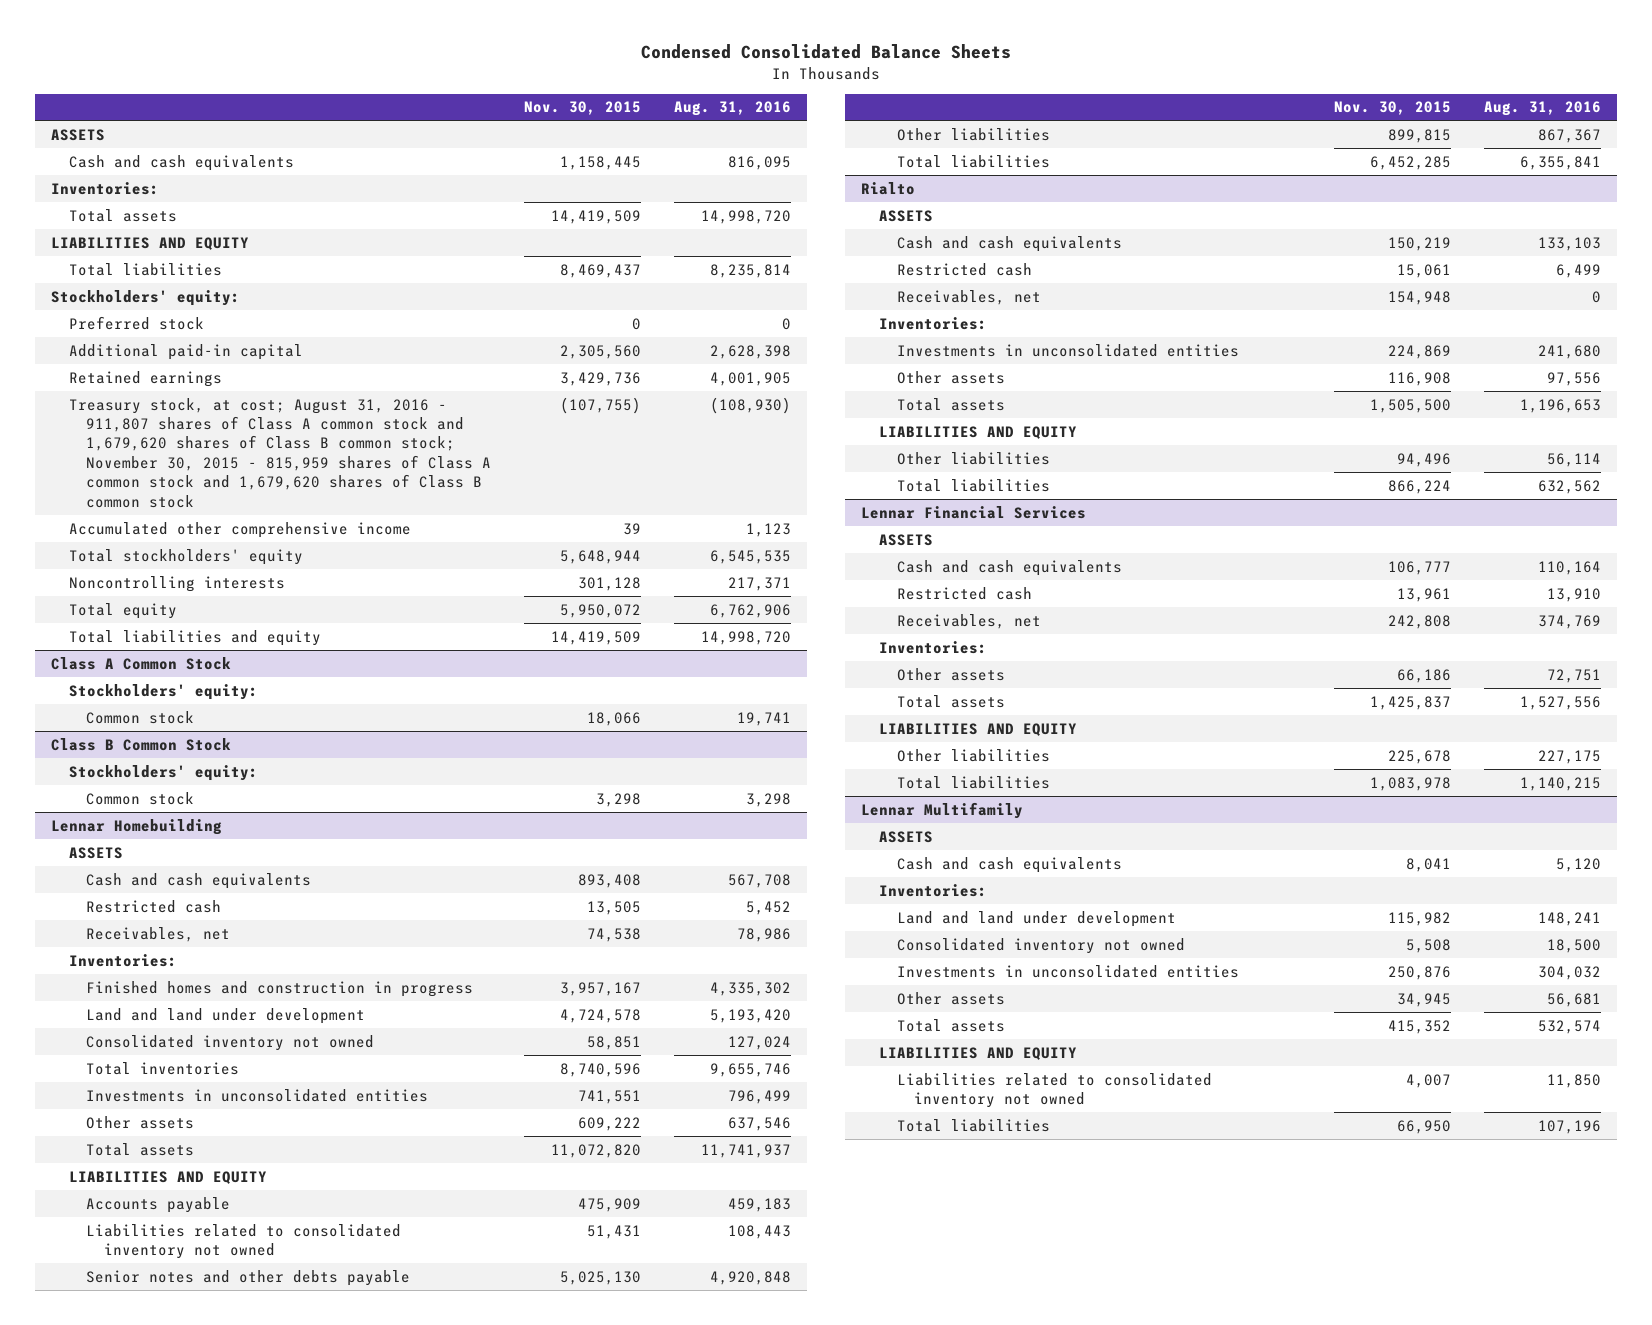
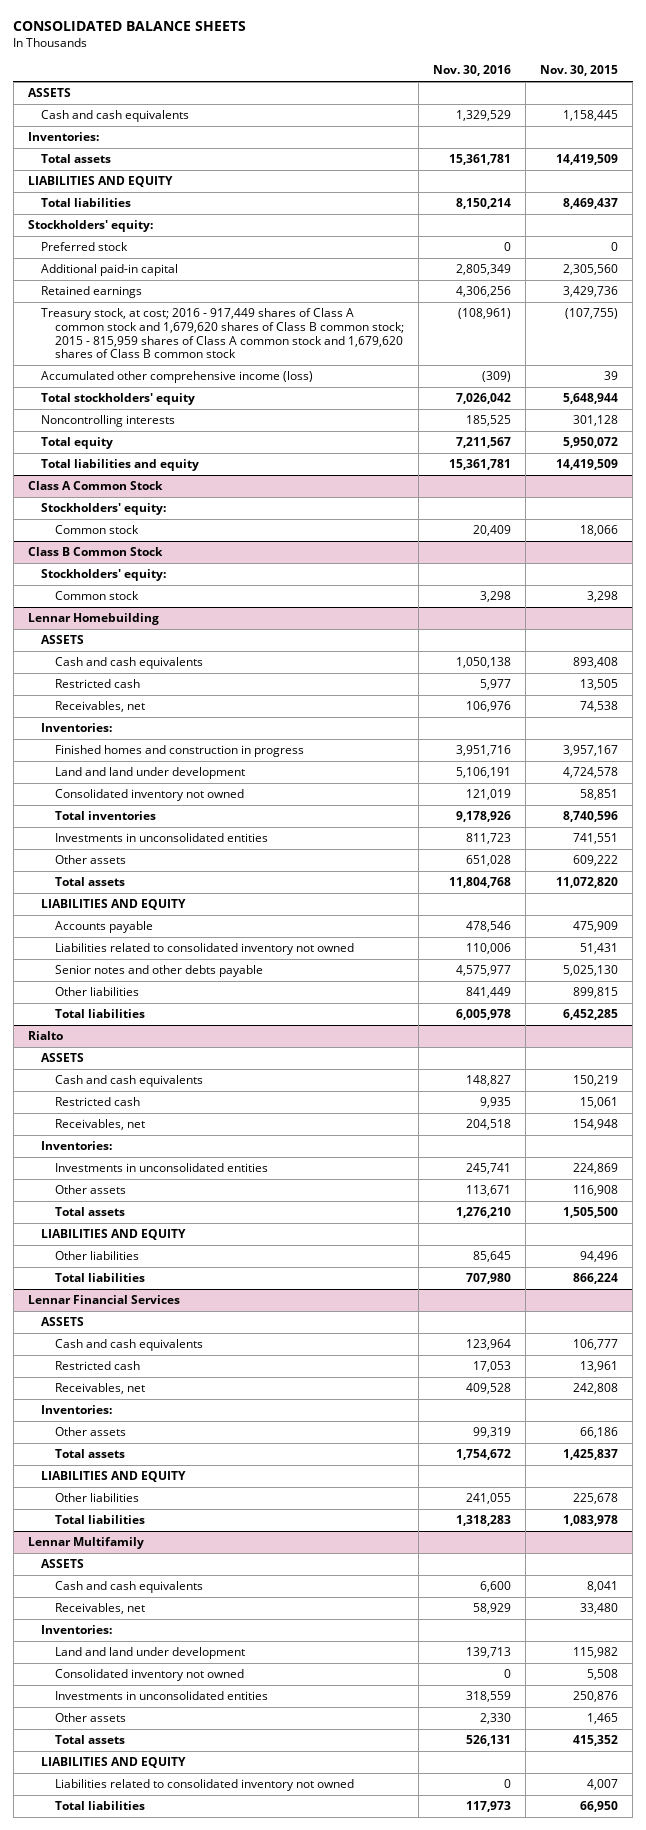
[640,44,1011,60] Condensed Consolidated Balance Sheets -> [13,21,247,32] CONSOLIDATED BALANCE SHEETS
[673,101,791,117] Aug. 31, 2016 -> none
none -> [432,65,511,77] Nov. 30, 2016
[68,397,492,508] Treasury stock, at cost; August 31, 2016 - 911,807 shares of Class A common stock and 1,679,620 shares of Class B common stock; November 30, 2015 - 815,959 shares of Class A common stock and 1,679,620 shares of Class B common stock -> [41,308,404,359] Treasury stock, at cost; 2016 - 917,449 shares of Class A common stock and 1,679,620 shares of Class B common stock; 2015 - 815,959 shares of Class A common stock and 1,679,620 shares of Class B common stock
[68,521,411,538] Accumulated other comprehensive income -> [41,371,314,384] Accumulated other comprehensive income (loss)
none -> [54,1603,145,1615] Receivables, net
[1397,992,1452,1007] 34,945 -> [587,1713,619,1725] 1,465

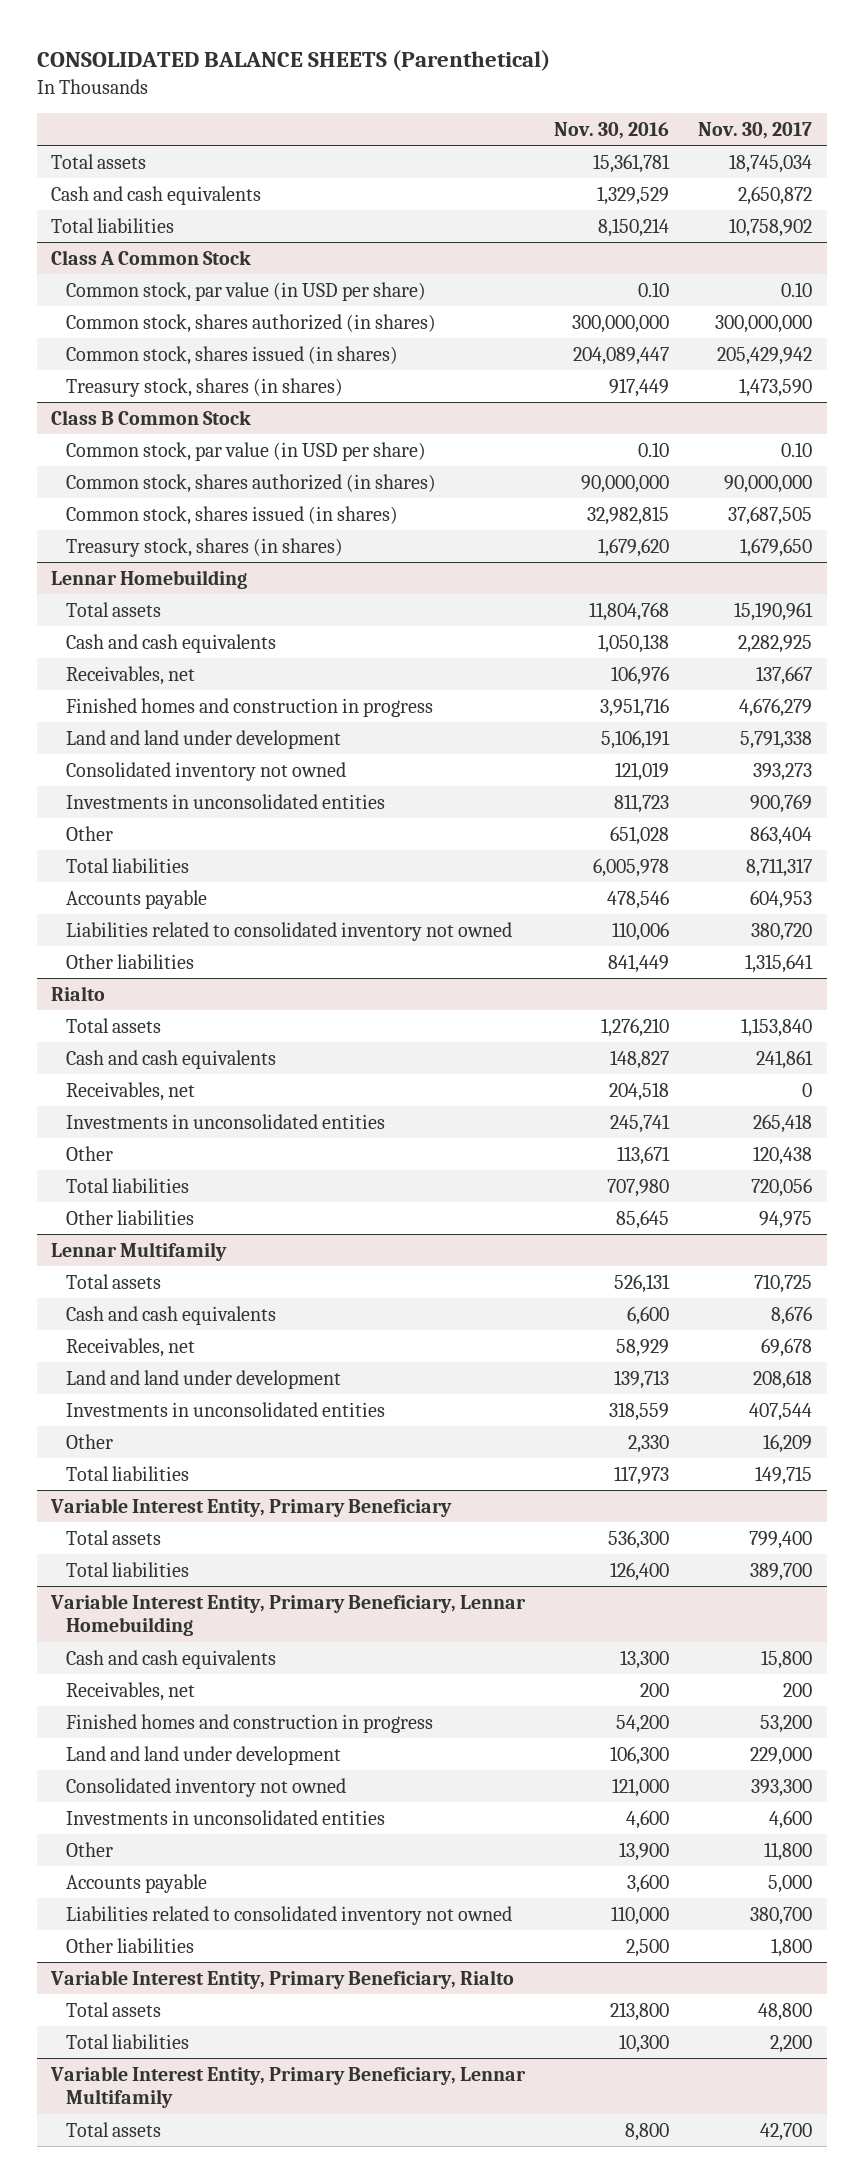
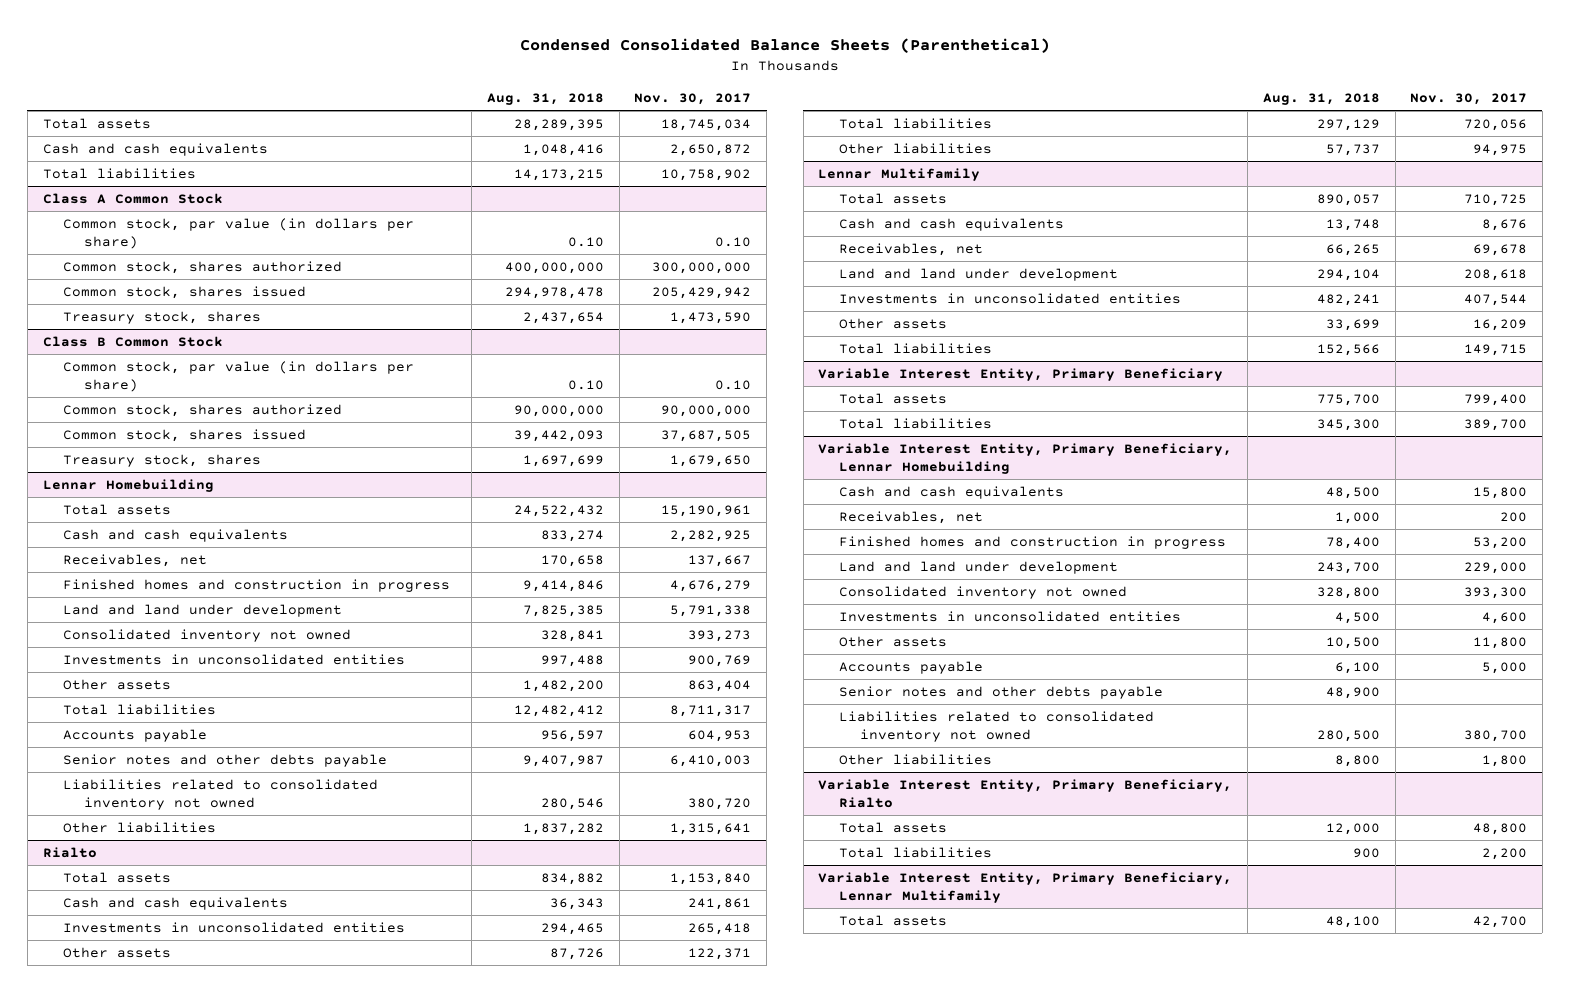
[36,50,550,72] CONSOLIDATED BALANCE SHEETS (Parenthetical) -> [519,38,1050,54] Condensed Consolidated Balance Sheets (Parenthetical)
[554,122,670,140] Nov. 30, 2016 -> none
none -> [486,92,604,105] Aug. 31, 2018
[66,281,427,301] Common stock, par value (in USD per share) -> [63,217,415,249] Common stock, par value (in dollars per share)
[66,313,437,333] Common stock, shares authorized (in shares) -> [63,260,343,274] Common stock, shares authorized
[66,345,399,365] Common stock, shares issued (in shares) -> [63,285,307,299] Common stock, shares issued
[66,377,344,397] Treasury stock, shares (in shares) -> [63,310,262,324] Treasury stock, shares
[66,441,427,461] Common stock, par value (in USD per share) -> [63,360,415,392] Common stock, par value (in dollars per share)
[66,473,437,493] Common stock, shares authorized (in shares) -> [63,403,343,417] Common stock, shares authorized
[66,505,399,525] Common stock, shares issued (in shares) -> [63,428,307,442] Common stock, shares issued
[66,537,344,557] Treasury stock, shares (in shares) -> [63,453,262,467] Treasury stock, shares
[66,825,114,841] Other -> [63,678,172,690] Other assets
none -> [63,753,388,767] Senior notes and other debts payable
[66,1081,196,1101] Receivables, net -> none
[66,1145,114,1161] Other -> [63,946,172,958] Other assets
[753,1145,813,1165] 120,438 -> [688,947,752,960] 122,371
[66,1433,114,1449] Other -> [839,317,948,329] Other assets
[66,1841,114,1857] Other -> [839,635,948,647] Other assets
none -> [839,685,1164,699] Senior notes and other debts payable

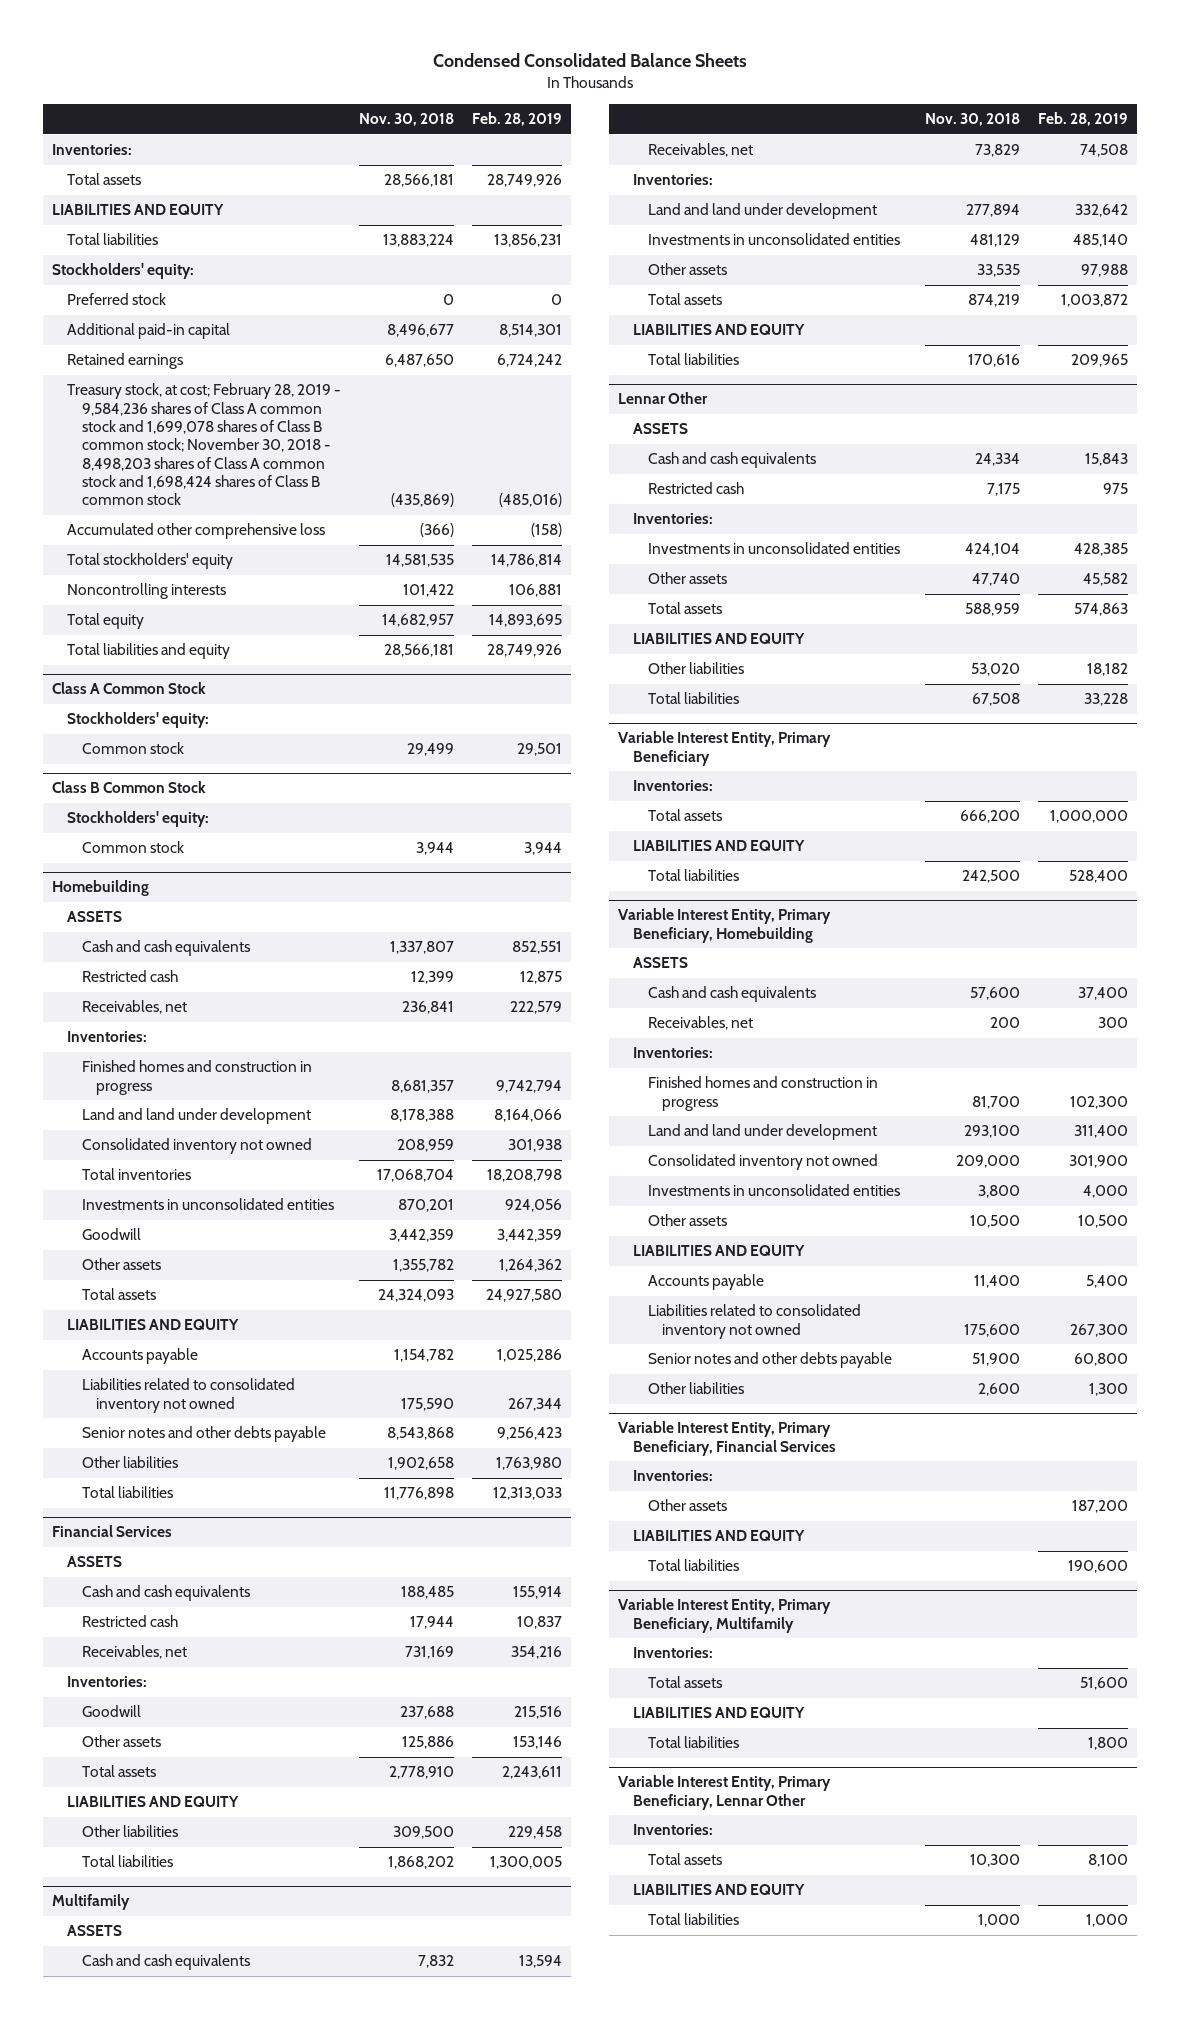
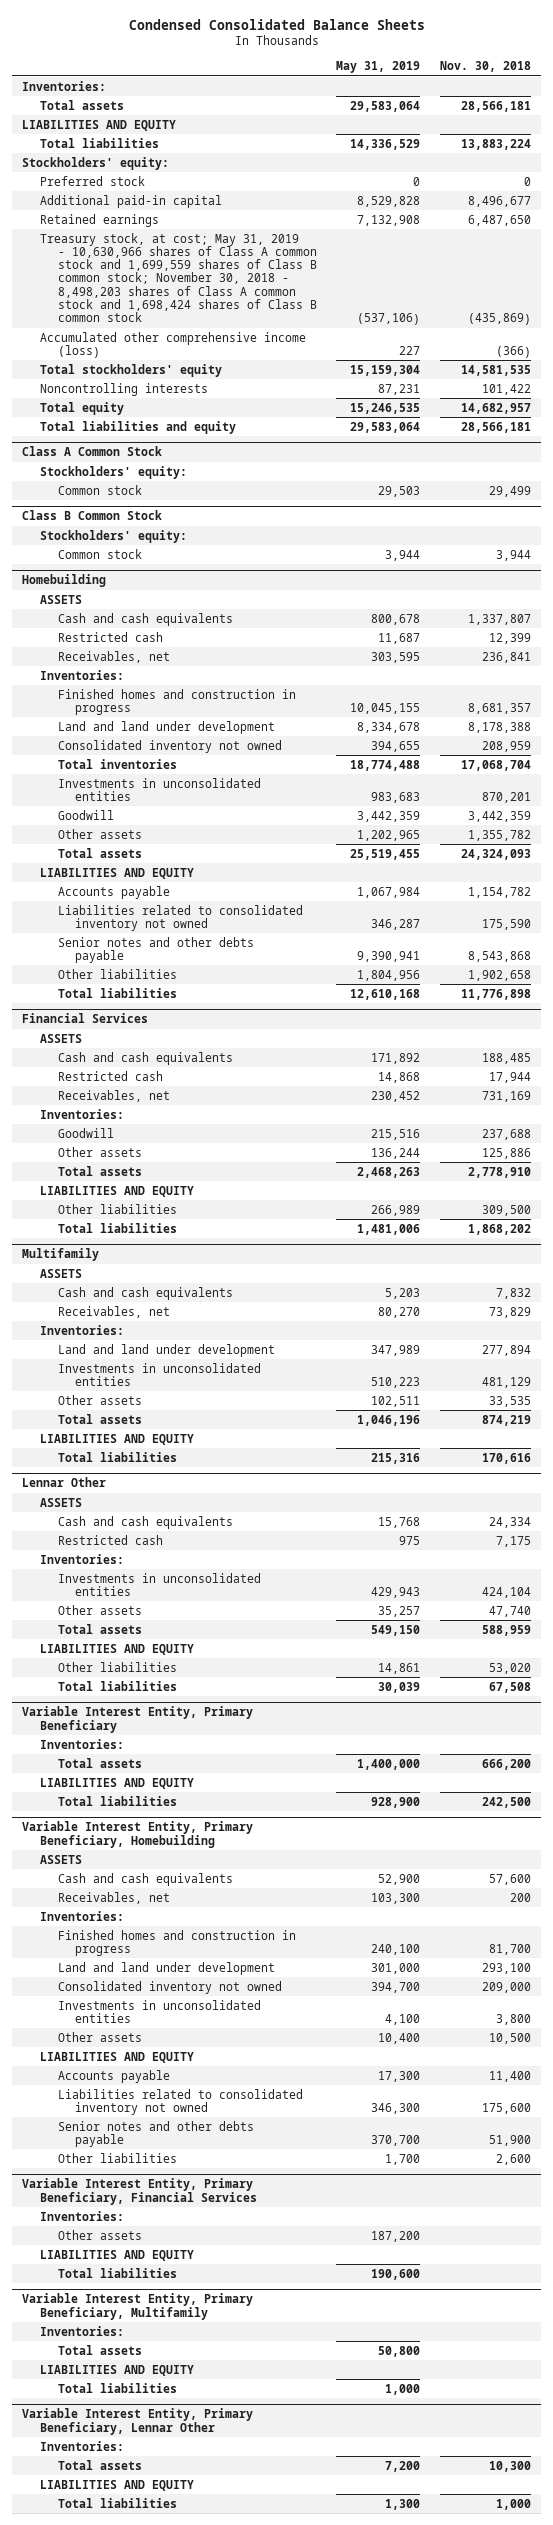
[471,112,562,127] Feb. 28, 2019 -> none
none -> [336,61,421,74] May 31, 2019
[66,383,341,506] Treasury stock, at cost; February 28, 2019 - 9,584,236 shares of Class A common stock and 1,699,078 shares of Class B common stock; November 30, 2018 - 8,498,203 shares of Class A common stock and 1,698,424 shares of Class B common stock -> [39,232,317,323] Treasury stock, at cost; May 31, 2019 - 10,630,966 shares of Class A common stock and 1,699,559 shares of Class B common stock; November 30, 2018 - 8,498,203 shares of Class A common stock and 1,698,424 shares of Class B common stock
[66,523,325,540] Accumulated other comprehensive loss -> [39,331,306,358] Accumulated other comprehensive income (loss)

